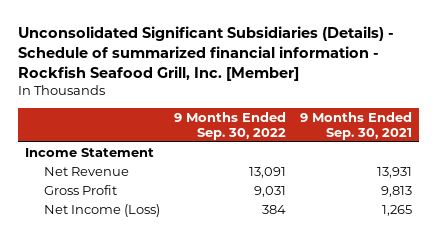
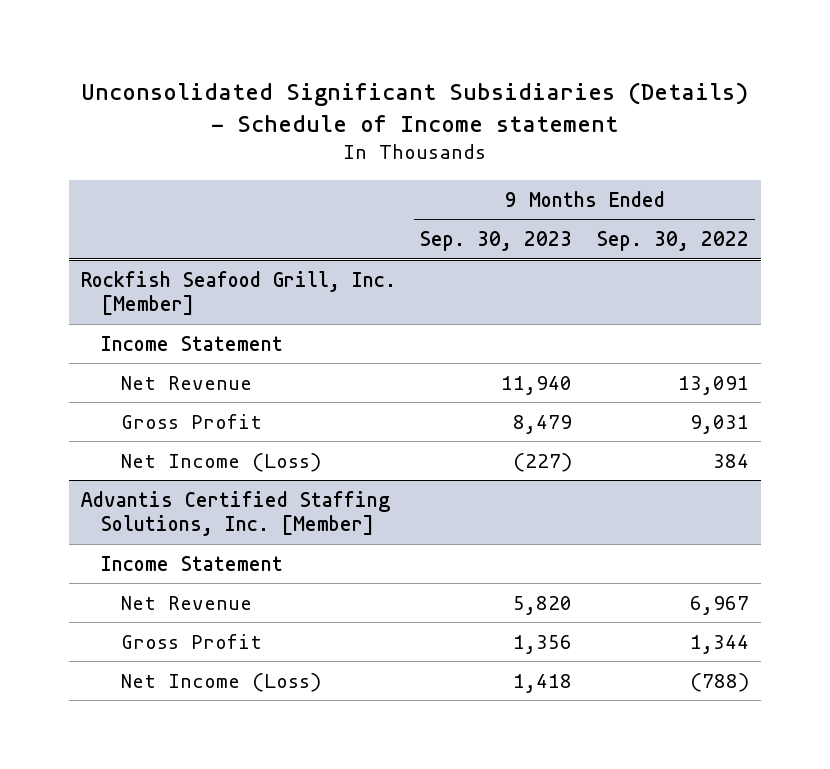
[18,26,395,81] Unconsolidated Significant Subsidiaries (Details) - Schedule of summarized financial information - Rockfish Seafood Grill, Inc. [Member] -> [80,82,748,133] Unconsolidated Significant Subsidiaries (Details) - Schedule of Income statement
[300,111,413,141] 9 Months Ended Sep. 30, 2021 -> none
none -> [420,231,573,252] Sep. 30, 2023
none -> [81,270,397,316] Rockfish Seafood Grill, Inc. [Member]
none -> [81,490,391,537] Advantis Certified Staffing Solutions, Inc. [Member]
none -> [100,555,283,571] Income Statement
none -> [120,595,252,610] Net Revenue
none -> [120,633,262,649] Gross Profit
none -> [120,672,321,692] Net Income (Loss)

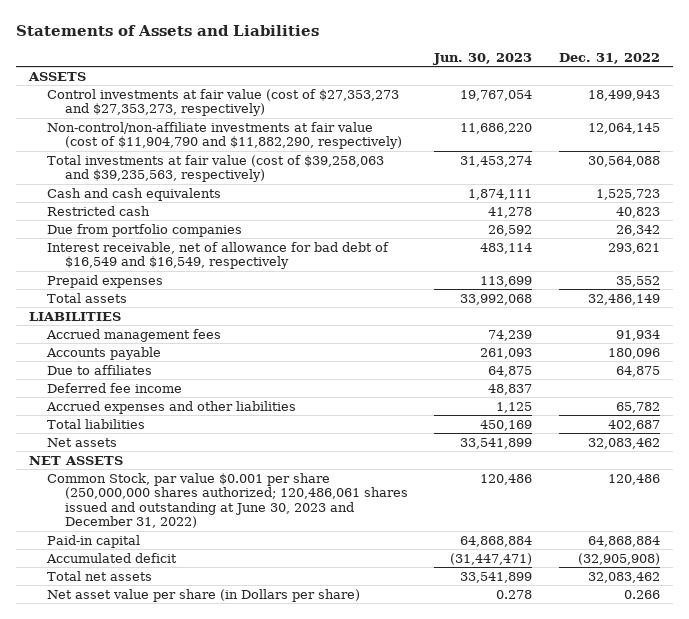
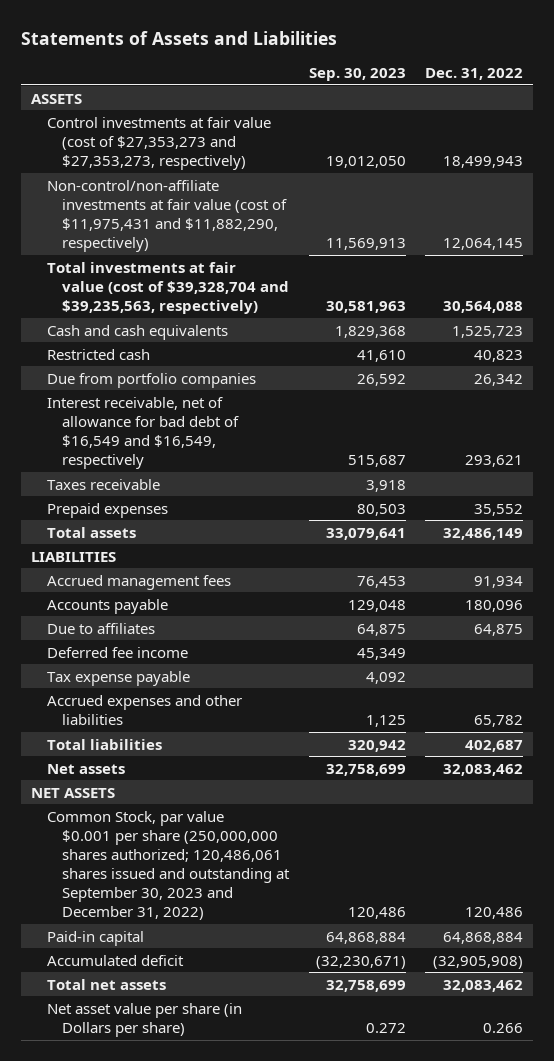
[433,52,533,65] Jun. 30, 2023 -> none
none -> [308,67,406,81] Sep. 30, 2023
[47,121,402,150] Non-control/non-affiliate investments at fair value (cost of $11,904,790 and $11,882,290, respectively) -> [46,179,288,252] Non-control/non-affiliate investments at fair value (cost of $11,975,431 and $11,882,290, respectively)
[47,154,385,183] Total investments at fair value (cost of $39,258,063 and $39,235,563, respectively) -> [46,261,290,314] Total investments at fair value (cost of $39,328,704 and $39,235,563, respectively)
none -> [46,478,160,490] Taxes receivable
none -> [46,670,190,686] Tax expense payable
[47,472,408,529] Common Stock, par value $0.001 per share (250,000,000 shares authorized; 120,486,061 shares issued and outstanding at June 30, 2023 and December 31, 2022) -> [46,810,291,920] Common Stock, par value $0.001 per share (250,000,000 shares authorized; 120,486,061 shares issued and outstanding at September 30, 2023 and December 31, 2022)

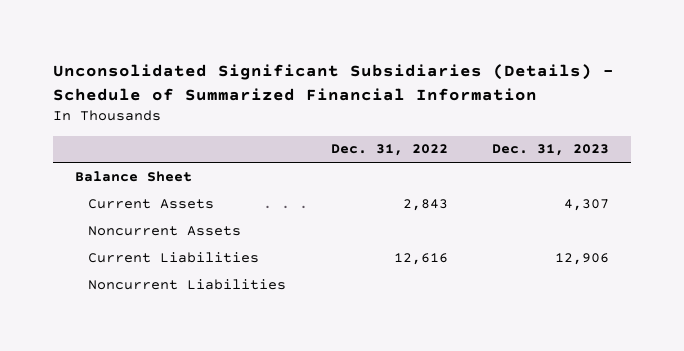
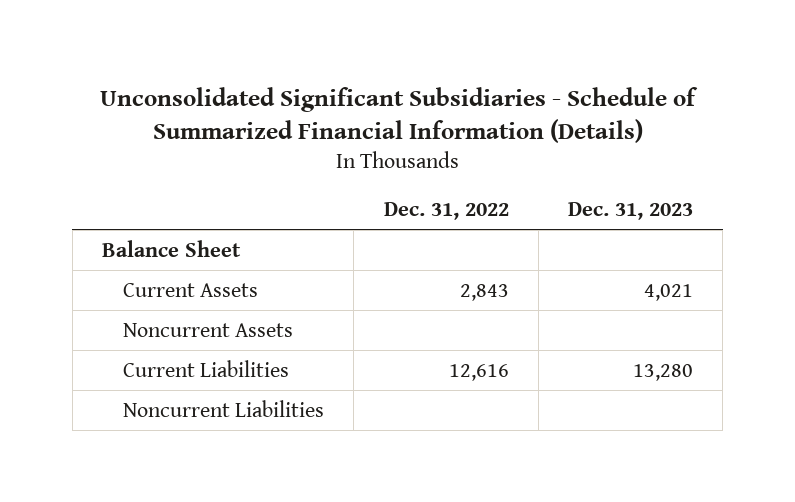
[52,64,614,101] Unconsolidated Significant Subsidiaries (Details) - Schedule of Summarized Financial Information -> [99,86,698,143] Unconsolidated Significant Subsidiaries - Schedule of Summarized Financial Information (Details)
[564,198,610,211] 4,307 -> [644,283,694,301] 4,021
[555,252,610,265] 12,906 -> [633,363,694,381] 13,280

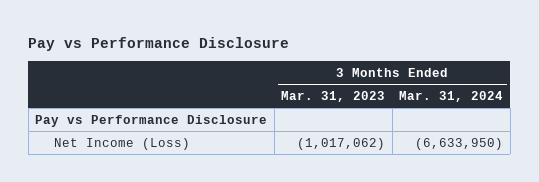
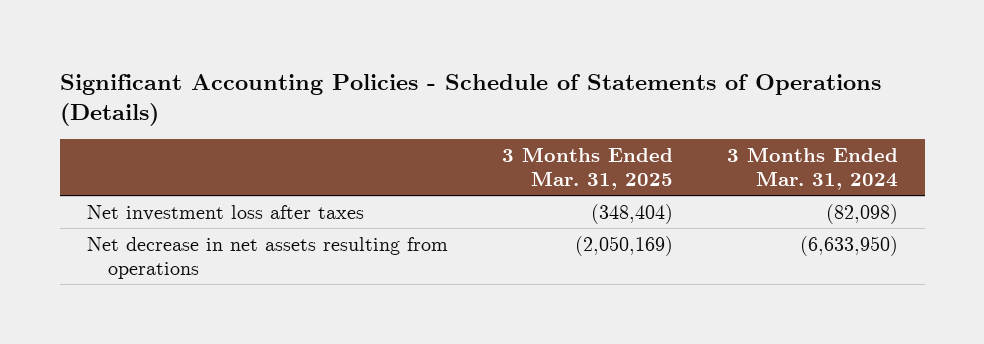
[28,37,290,52] Pay vs Performance Disclosure -> [59,73,881,126] Significant Accounting Policies - Schedule of Statements of Operations (Details)
[281,90,386,102] Mar. 31, 2023 -> none
none -> [501,146,673,191] 3 Months Ended Mar. 31, 2025
[35,114,268,127] Pay vs Performance Disclosure -> none
none -> [86,204,364,221] Net investment loss after taxes
[53,137,190,150] Net Income (Loss) -> [86,236,448,279] Net decrease in net assets resulting from operations

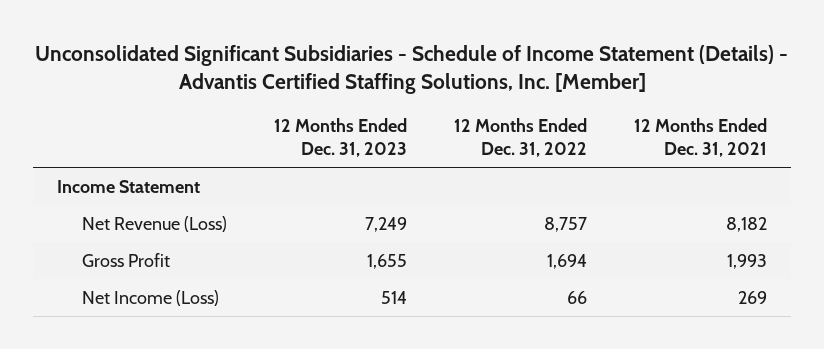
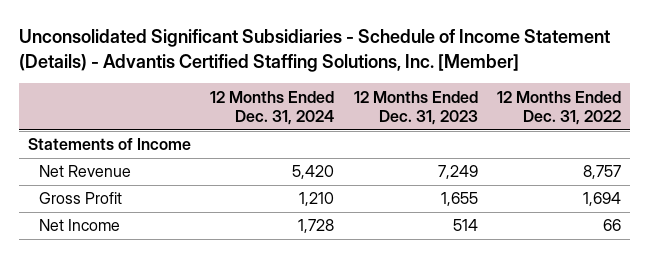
[634,118,768,158] 12 Months Ended Dec. 31, 2021 -> none
none -> [210,90,335,126] 12 Months Ended Dec. 31, 2024
[56,179,200,193] Income Statement -> [28,138,192,151] Statements of Income
[81,215,227,232] Net Revenue (Loss) -> [39,165,132,178] Net Revenue
[81,289,219,306] Net Income (Loss) -> [39,219,121,232] Net Income

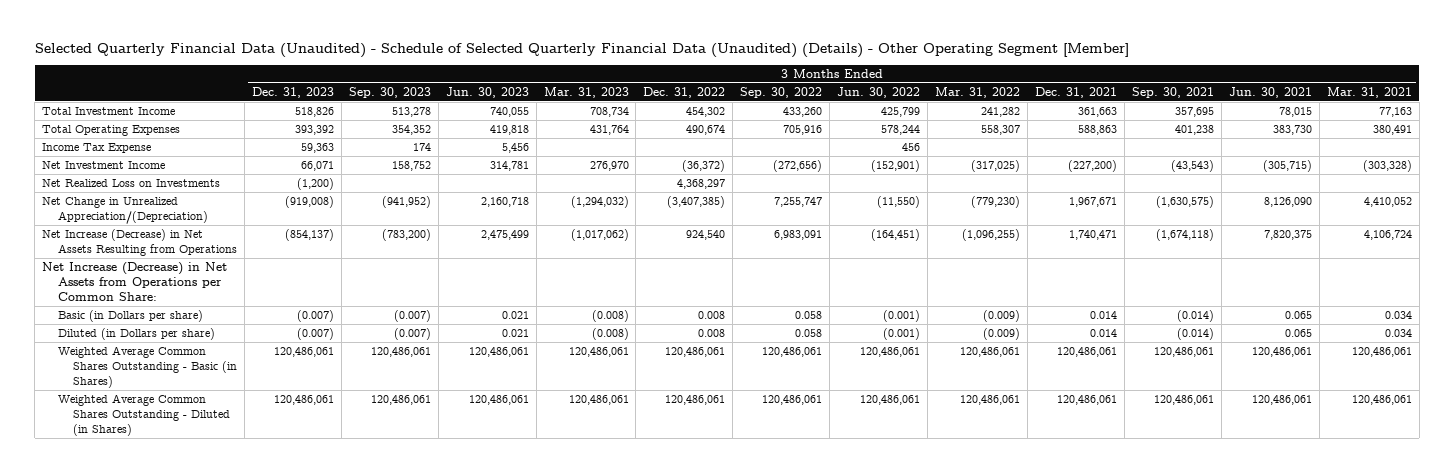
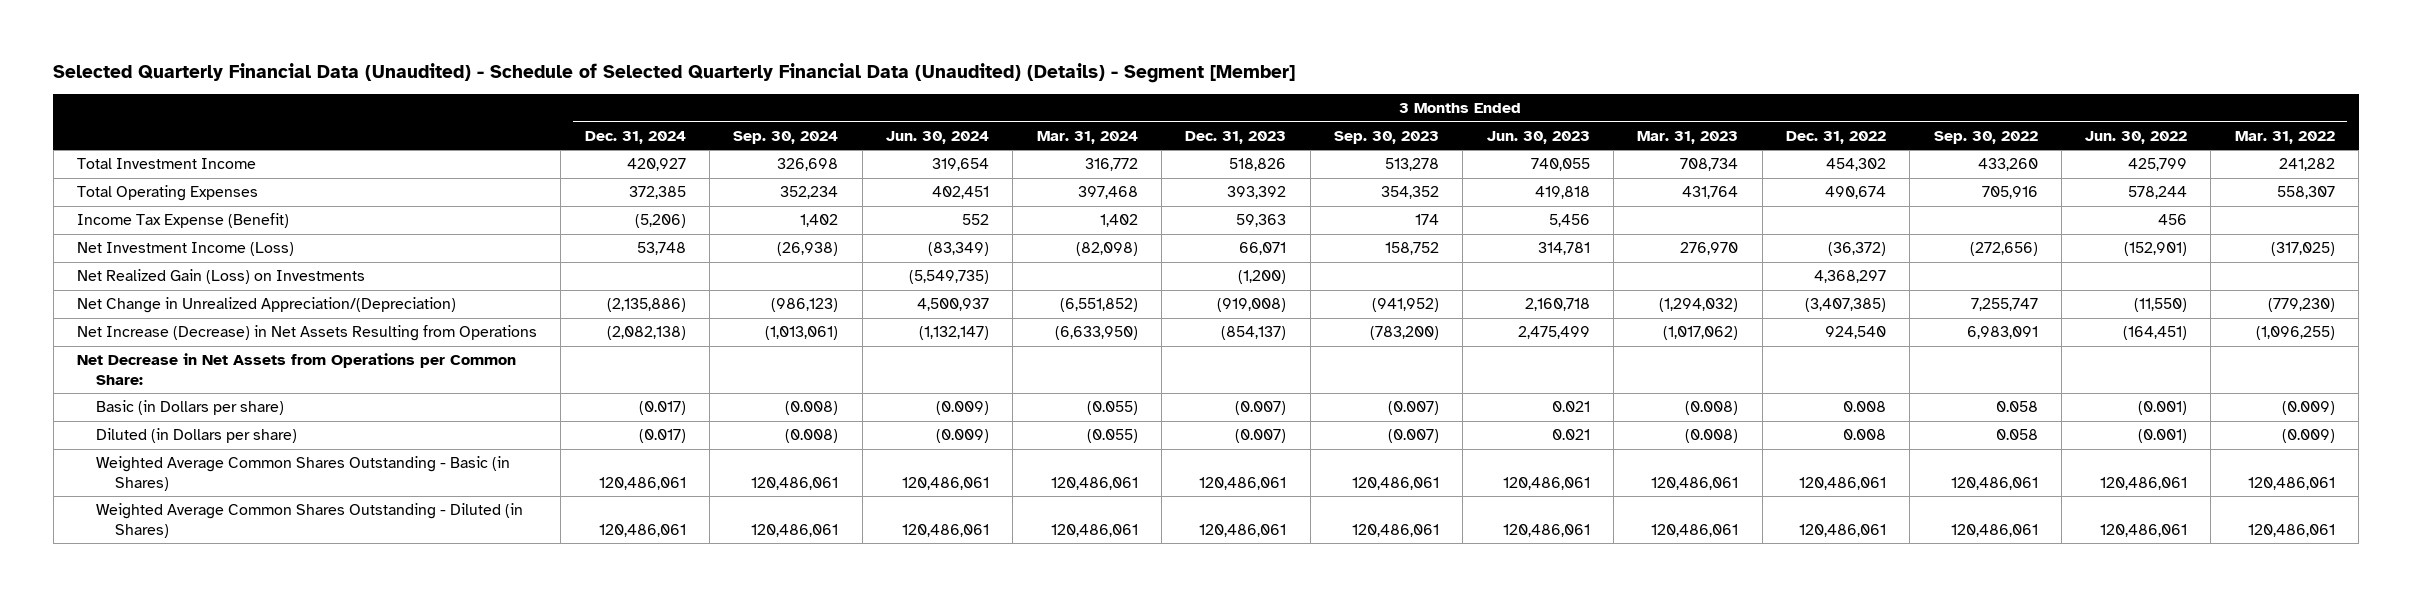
[34,43,1129,59] Selected Quarterly Financial Data (Unaudited) - Schedule of Selected Quarterly Financial Data (Unaudited) (Details) - Other Operating Segment [Member] -> [53,63,1296,84] Selected Quarterly Financial Data (Unaudited) - Schedule of Selected Quarterly Financial Data (Unaudited) (Details) - Segment [Member]
[1035,86,1118,98] Dec. 31, 2021 -> none
[1132,86,1215,98] Sep. 30, 2021 -> none
[1228,86,1312,98] Jun. 30, 2021 -> none
[1326,86,1412,98] Mar. 31, 2021 -> none
none -> [584,130,686,144] Dec. 31, 2024
none -> [733,130,839,144] Sep. 30, 2024
none -> [886,130,990,144] Jun. 30, 2024
none -> [1036,130,1138,144] Mar. 31, 2024
[42,143,152,154] Income Tax Expense -> [77,213,290,229] Income Tax Expense (Benefit)
[42,161,166,170] Net Investment Income -> [77,242,295,257] Net Investment Income (Loss)
[42,179,221,188] Net Realized Loss on Investments -> [77,269,366,285] Net Realized Gain (Loss) on Investments
[42,262,228,301] Net Increase (Decrease) in Net Assets from Operations per Common Share: -> [77,353,517,385] Net Decrease in Net Assets from Operations per Common Share:

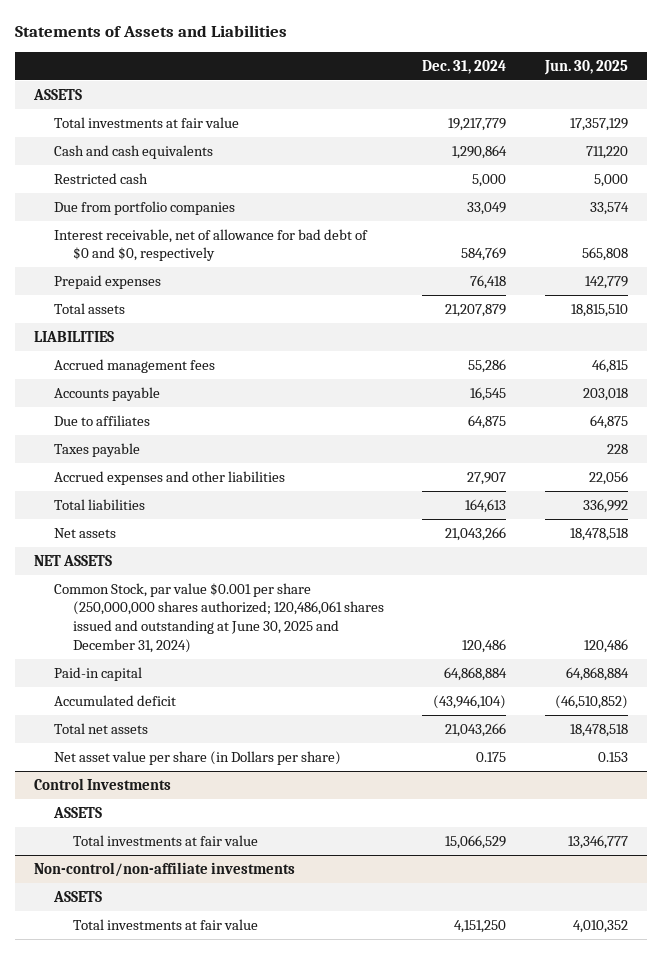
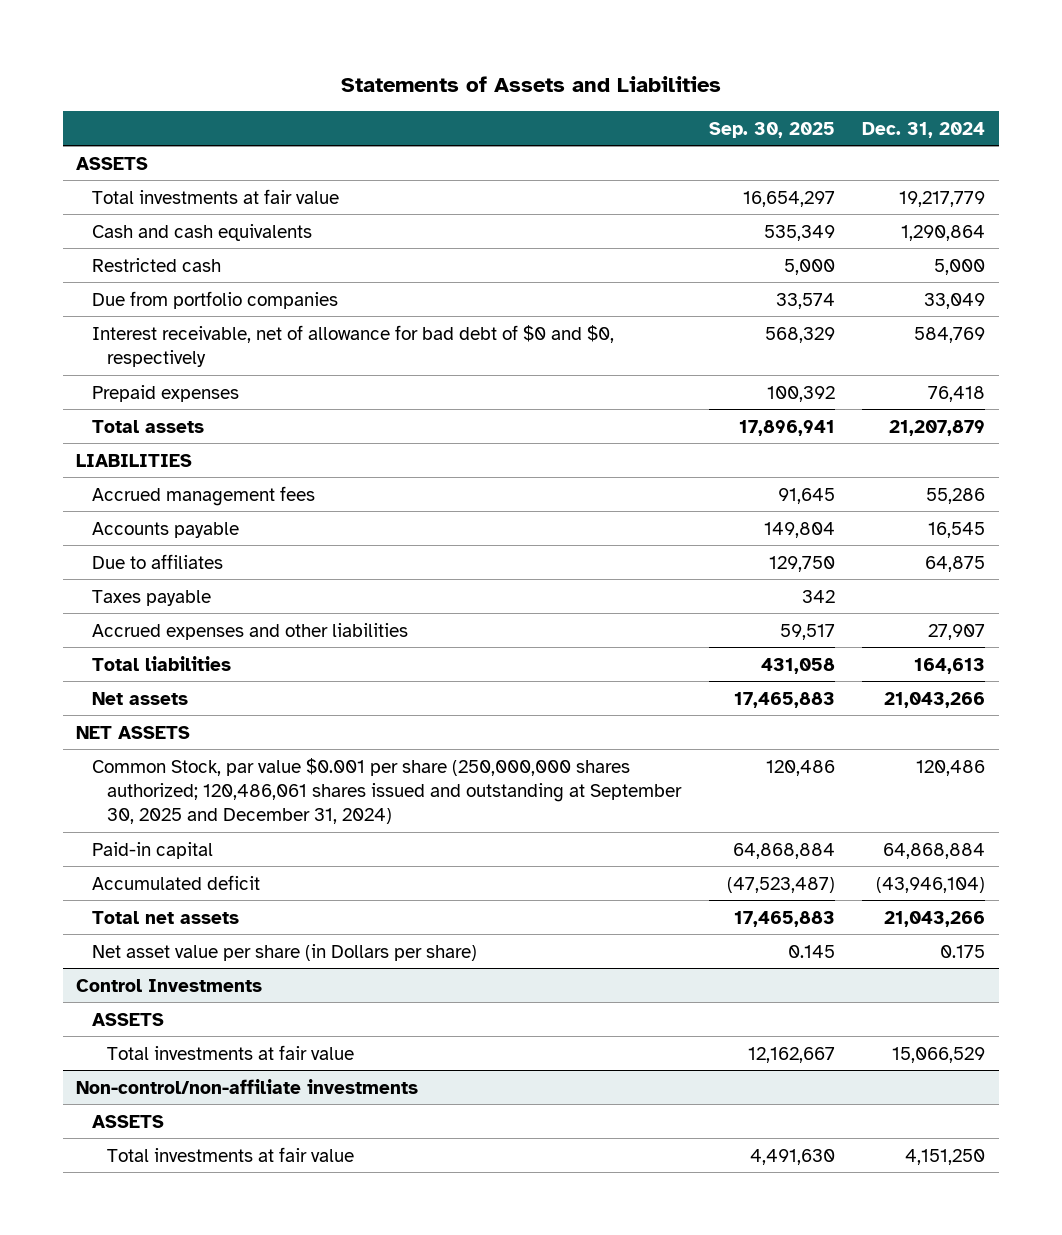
[543,59,628,75] Jun. 30, 2025 -> none
none -> [708,121,835,138] Sep. 30, 2025
[53,582,385,653] Common Stock, par value $0.001 per share (250,000,000 shares authorized; 120,486,061 shares issued and outstanding at June 30, 2025 and December 31, 2024) -> [91,757,682,825] Common Stock, par value $0.001 per share (250,000,000 shares authorized; 120,486,061 shares issued and outstanding at September 30, 2025 and December 31, 2024)

